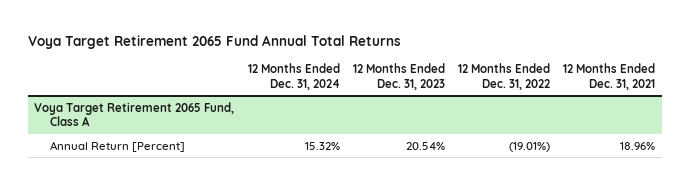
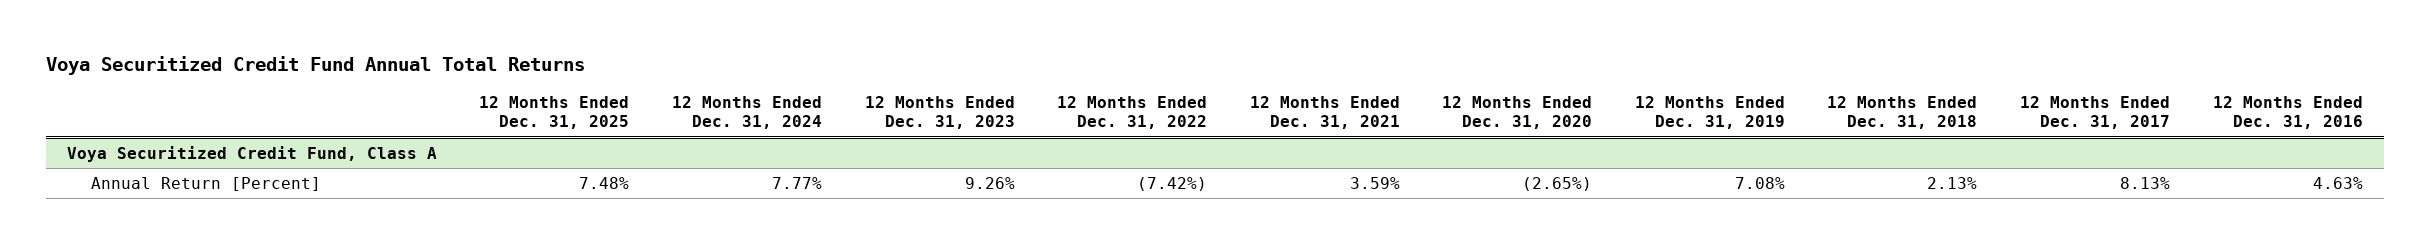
[27,34,401,49] Voya Target Retirement 2065 Fund Annual Total Returns -> [45,55,585,75] Voya Securitized Credit Fund Annual Total Returns
none -> [479,95,630,130] 12 Months Ended Dec. 31, 2025
none -> [1442,95,1593,130] 12 Months Ended Dec. 31, 2020
none -> [1634,95,1785,130] 12 Months Ended Dec. 31, 2019
none -> [1827,95,1978,130] 12 Months Ended Dec. 31, 2018
none -> [2019,95,2170,130] 12 Months Ended Dec. 31, 2017
none -> [2212,95,2363,130] 12 Months Ended Dec. 31, 2016
[34,101,235,127] Voya Target Retirement 2065 Fund, Class A -> none
none -> [66,145,437,162] Voya Securitized Credit Fund, Class A
[304,141,340,150] 15.32% -> [772,176,823,189] 7.77%
[405,141,445,150] 20.54% -> [964,176,1015,189] 9.26%
[509,141,551,152] (19.01%) -> [1137,176,1208,191] (7.42%)
[620,141,656,150] 18.96% -> [1349,176,1400,189] 3.59%

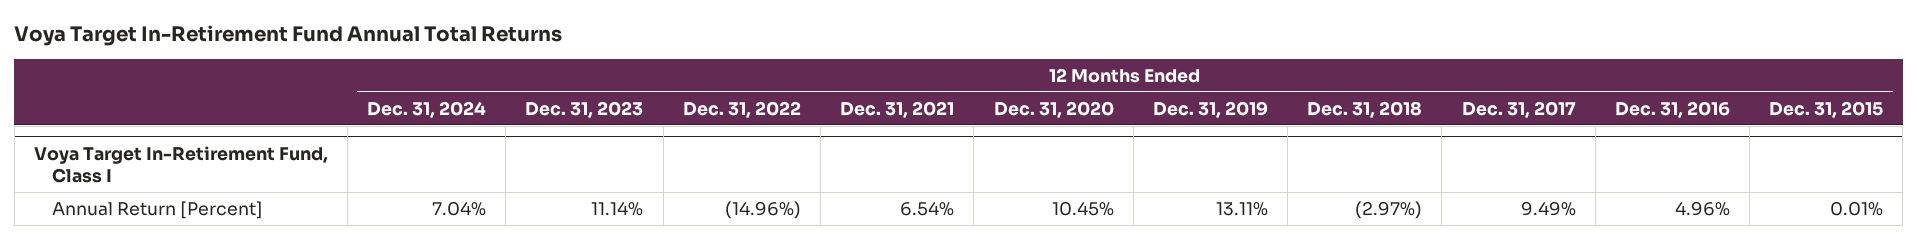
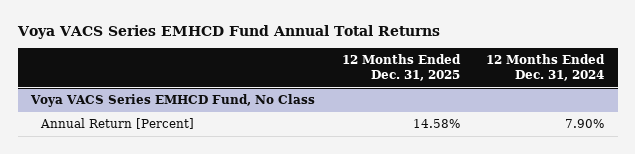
[14,25,563,47] Voya Target In-Retirement Fund Annual Total Returns -> [16,25,440,40] Voya VACS Series EMHCD Fund Annual Total Returns
[525,100,644,118] Dec. 31, 2023 -> none
[682,100,801,118] Dec. 31, 2022 -> none
[840,100,955,118] Dec. 31, 2021 -> none
[993,100,1114,118] Dec. 31, 2020 -> none
[1152,100,1268,118] Dec. 31, 2019 -> none
[1307,100,1423,118] Dec. 31, 2018 -> none
[1461,100,1576,118] Dec. 31, 2017 -> none
[1614,100,1730,118] Dec. 31, 2016 -> none
[1769,100,1884,118] Dec. 31, 2015 -> none
none -> [341,54,461,82] 12 Months Ended Dec. 31, 2025
[33,145,328,183] Voya Target In-Retirement Fund, Class I -> none
none -> [30,94,316,108] Voya VACS Series EMHCD Fund, No Class
[432,200,487,216] 7.04% -> [565,119,605,129] 7.90%

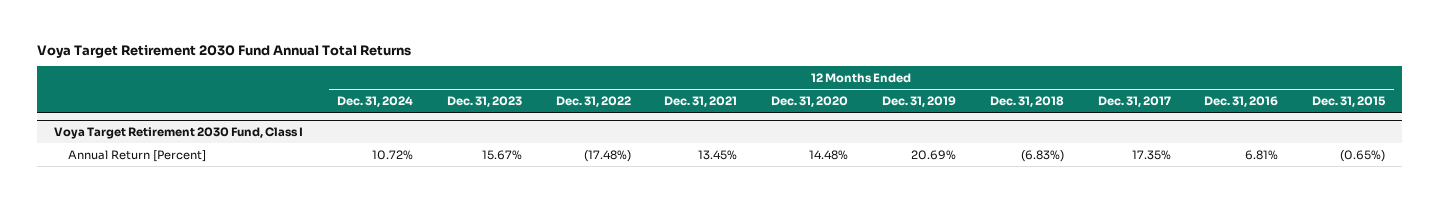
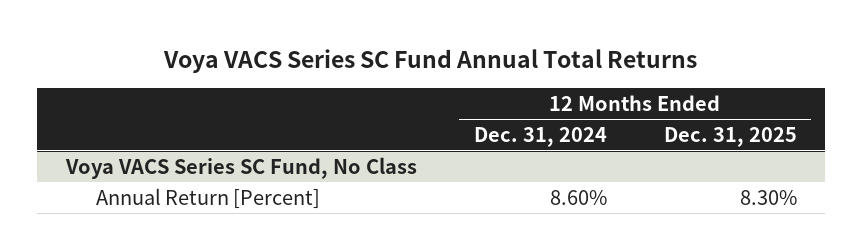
[37,45,412,59] Voya Target Retirement 2030 Fund Annual Total Returns -> [163,49,698,74] Voya VACS Series SC Fund Annual Total Returns
[446,96,522,108] Dec. 31, 2023 -> none
[555,96,631,108] Dec. 31, 2022 -> none
[664,96,738,108] Dec. 31, 2021 -> none
[771,96,849,108] Dec. 31, 2020 -> none
[882,96,957,108] Dec. 31, 2019 -> none
[989,96,1064,108] Dec. 31, 2018 -> none
[1097,96,1171,108] Dec. 31, 2017 -> none
[1204,96,1279,108] Dec. 31, 2016 -> none
[1312,96,1387,108] Dec. 31, 2015 -> none
none -> [663,126,797,147] Dec. 31, 2025
[54,126,304,139] Voya Target Retirement 2030 Fund, Class I -> none
none -> [64,156,417,179] Voya VACS Series SC Fund, No Class
[372,149,414,160] 10.72% -> [549,189,607,205] 8.60%

